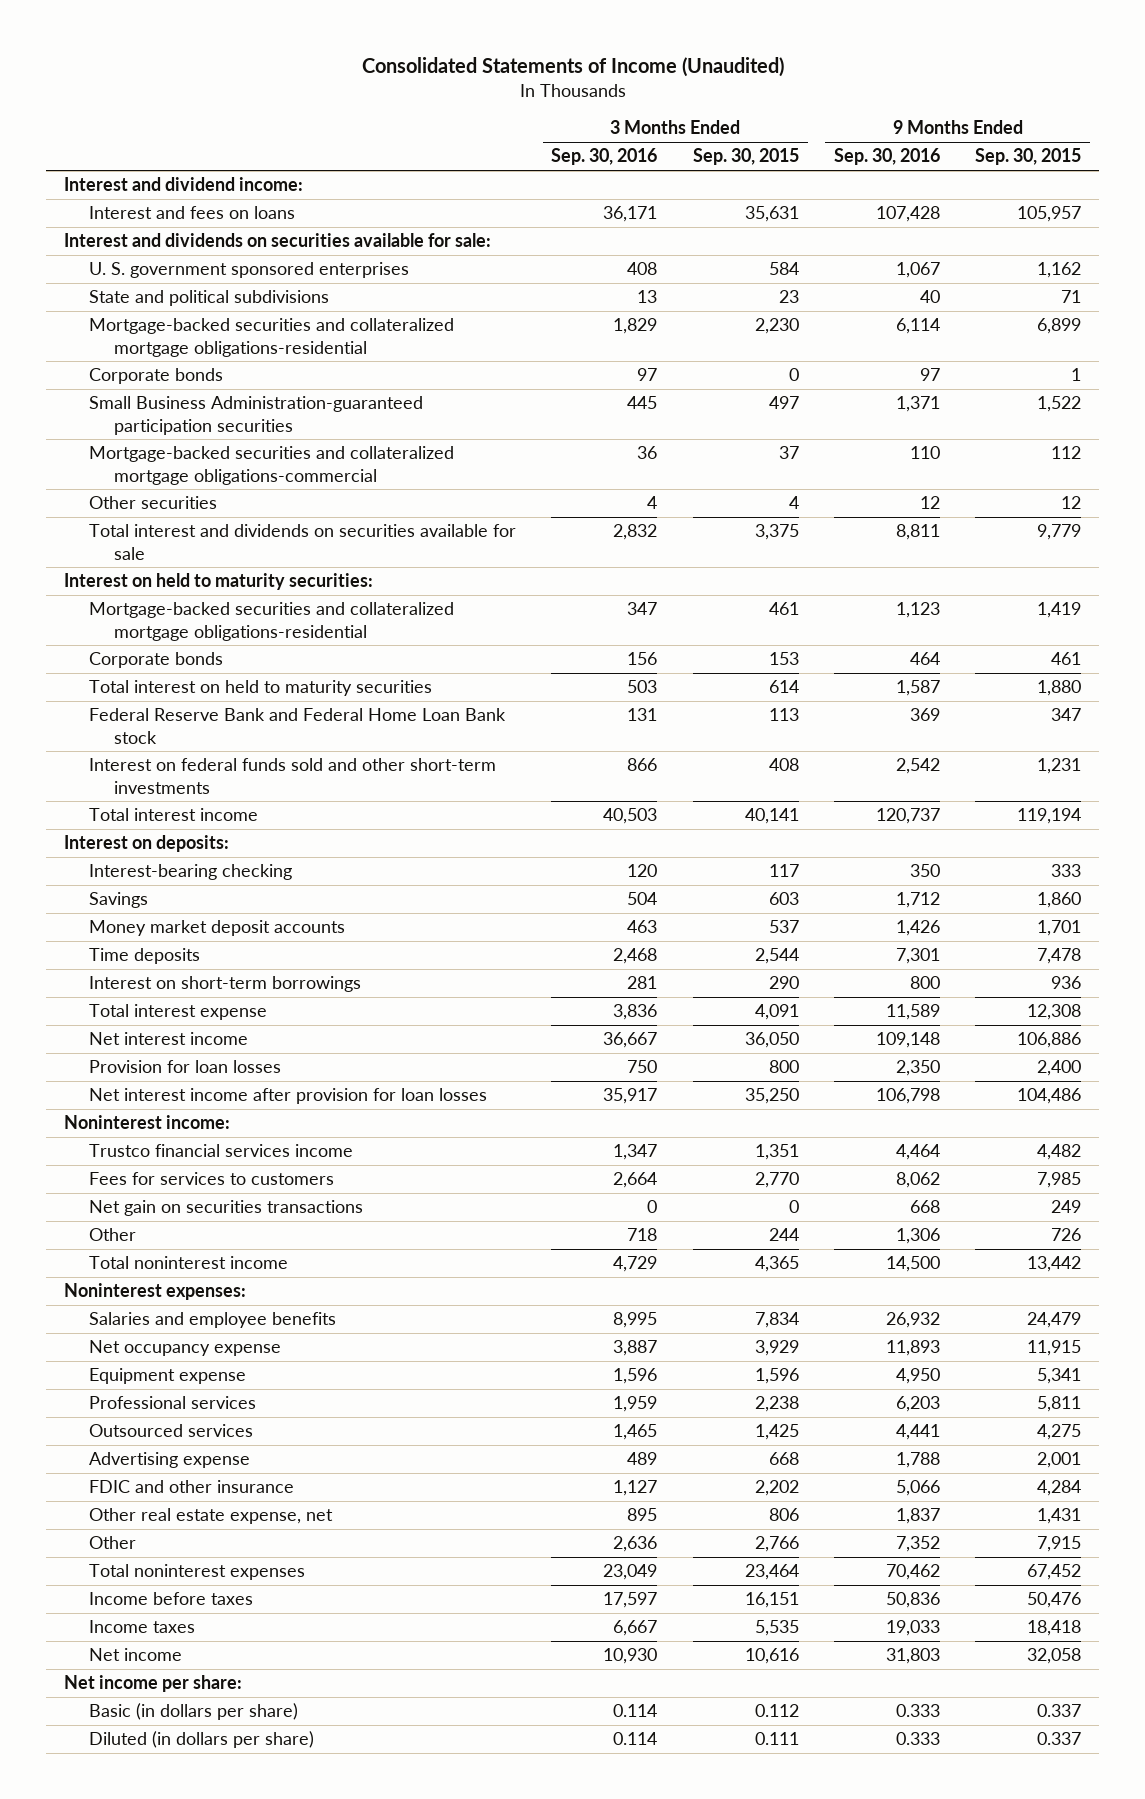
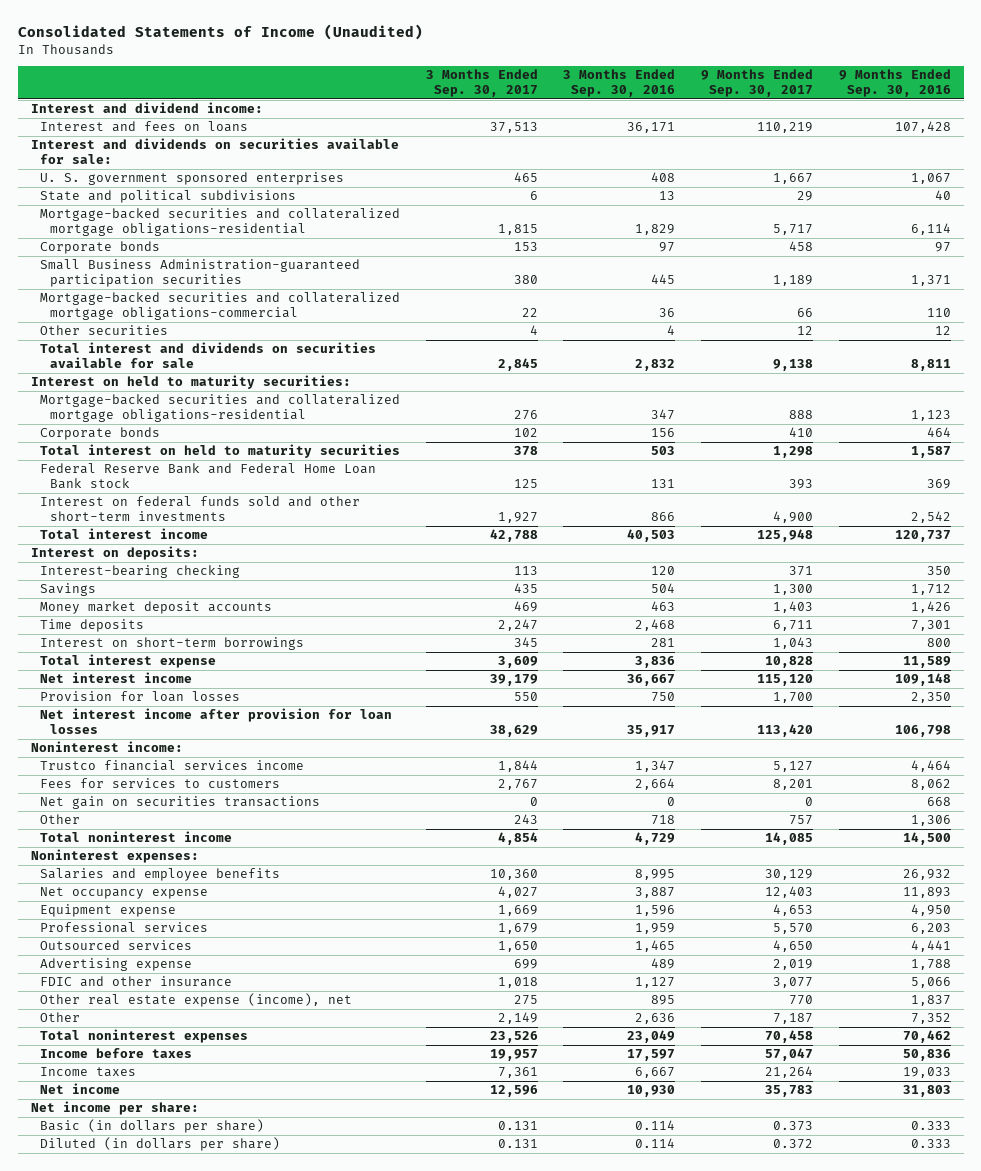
[692,148,799,166] Sep. 30, 2015 -> none
[975,148,1082,166] Sep. 30, 2015 -> none
none -> [425,69,538,98] 3 Months Ended Sep. 30, 2017
none -> [701,69,814,98] 9 Months Ended Sep. 30, 2017
[89,1508,334,1525] Other real estate expense, net -> [40,993,353,1008] Other real estate expense (income), net

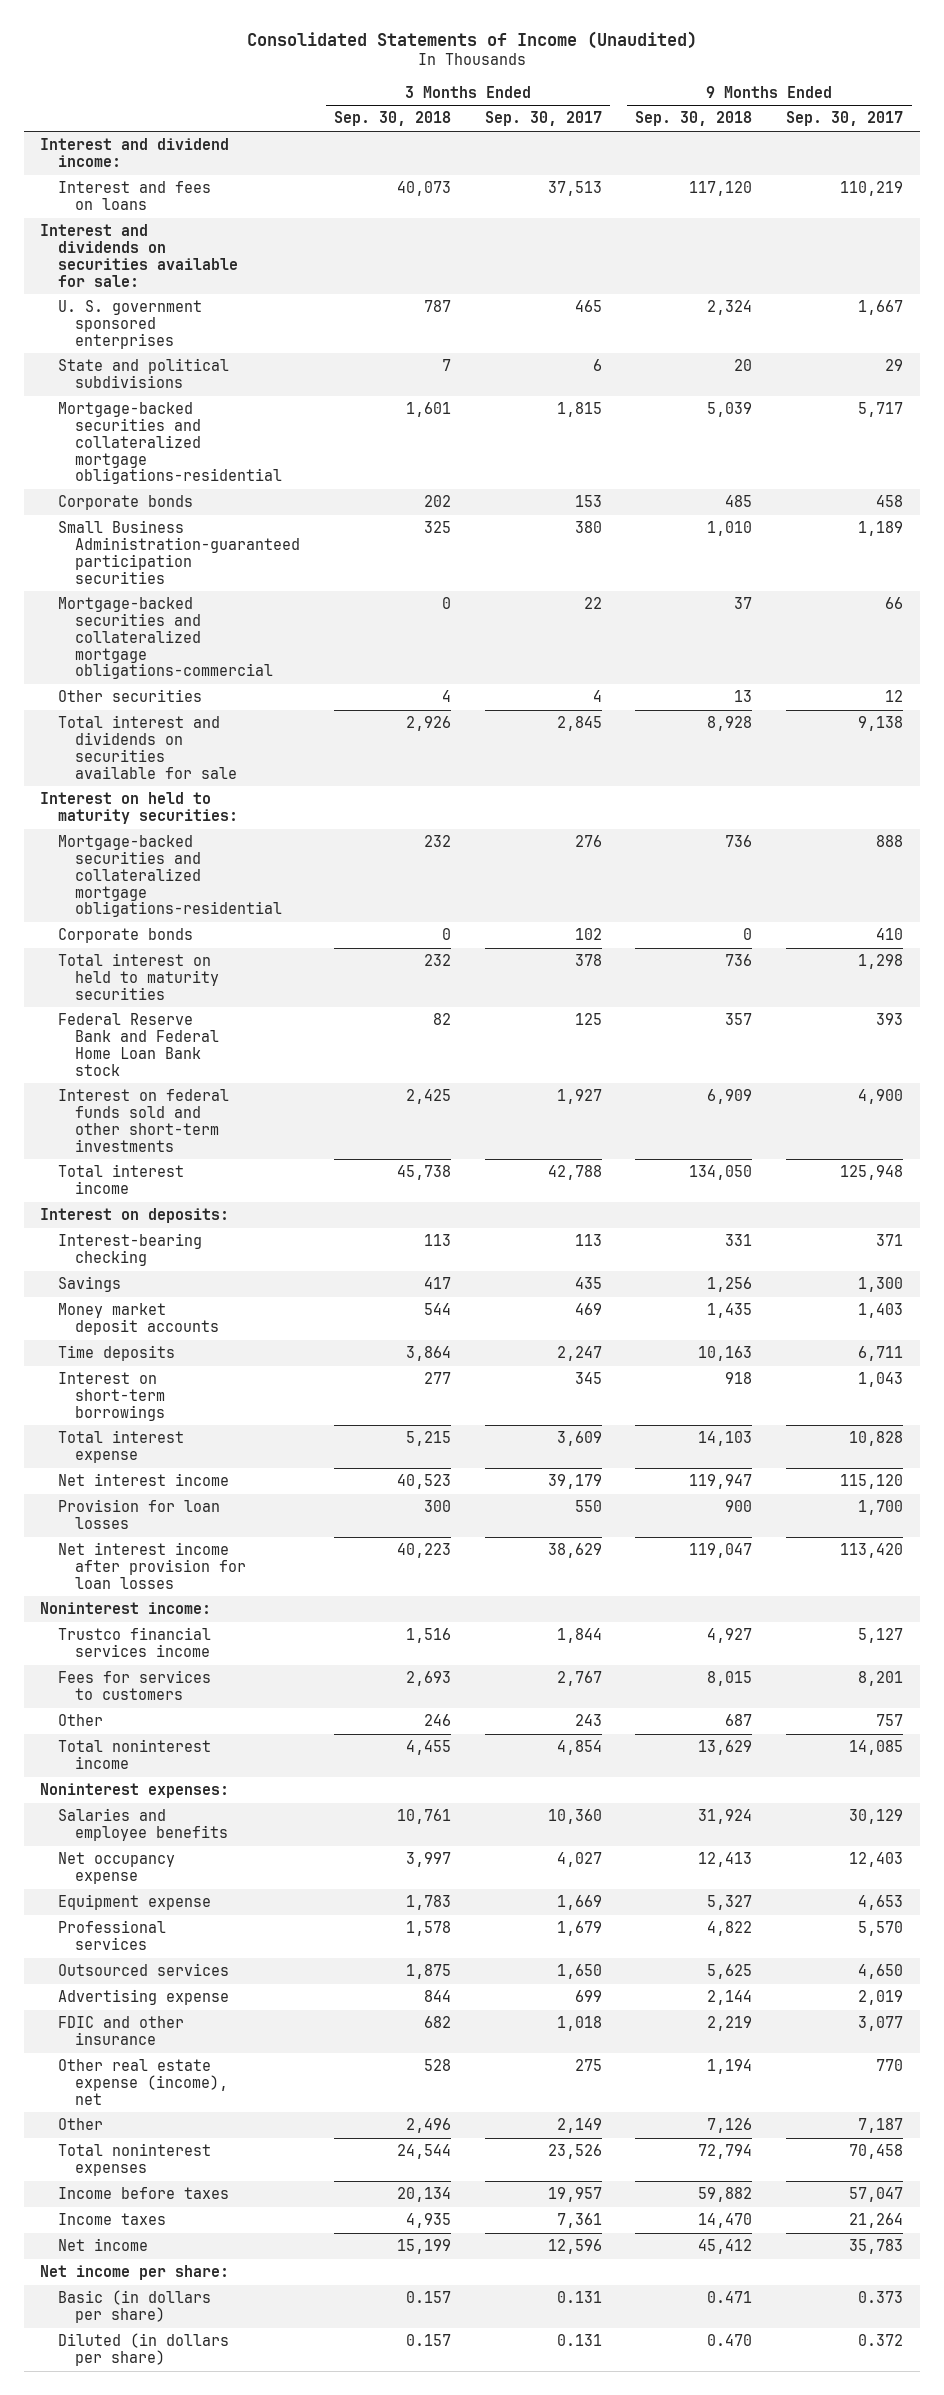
[563,69,676,98] 3 Months Ended Sep. 30, 2016 -> none
[838,69,951,98] 9 Months Ended Sep. 30, 2016 -> none
none -> [333,111,451,127] Sep. 30, 2018
none -> [635,111,753,127] Sep. 30, 2018
[40,796,321,810] Net gain on securities transactions -> none

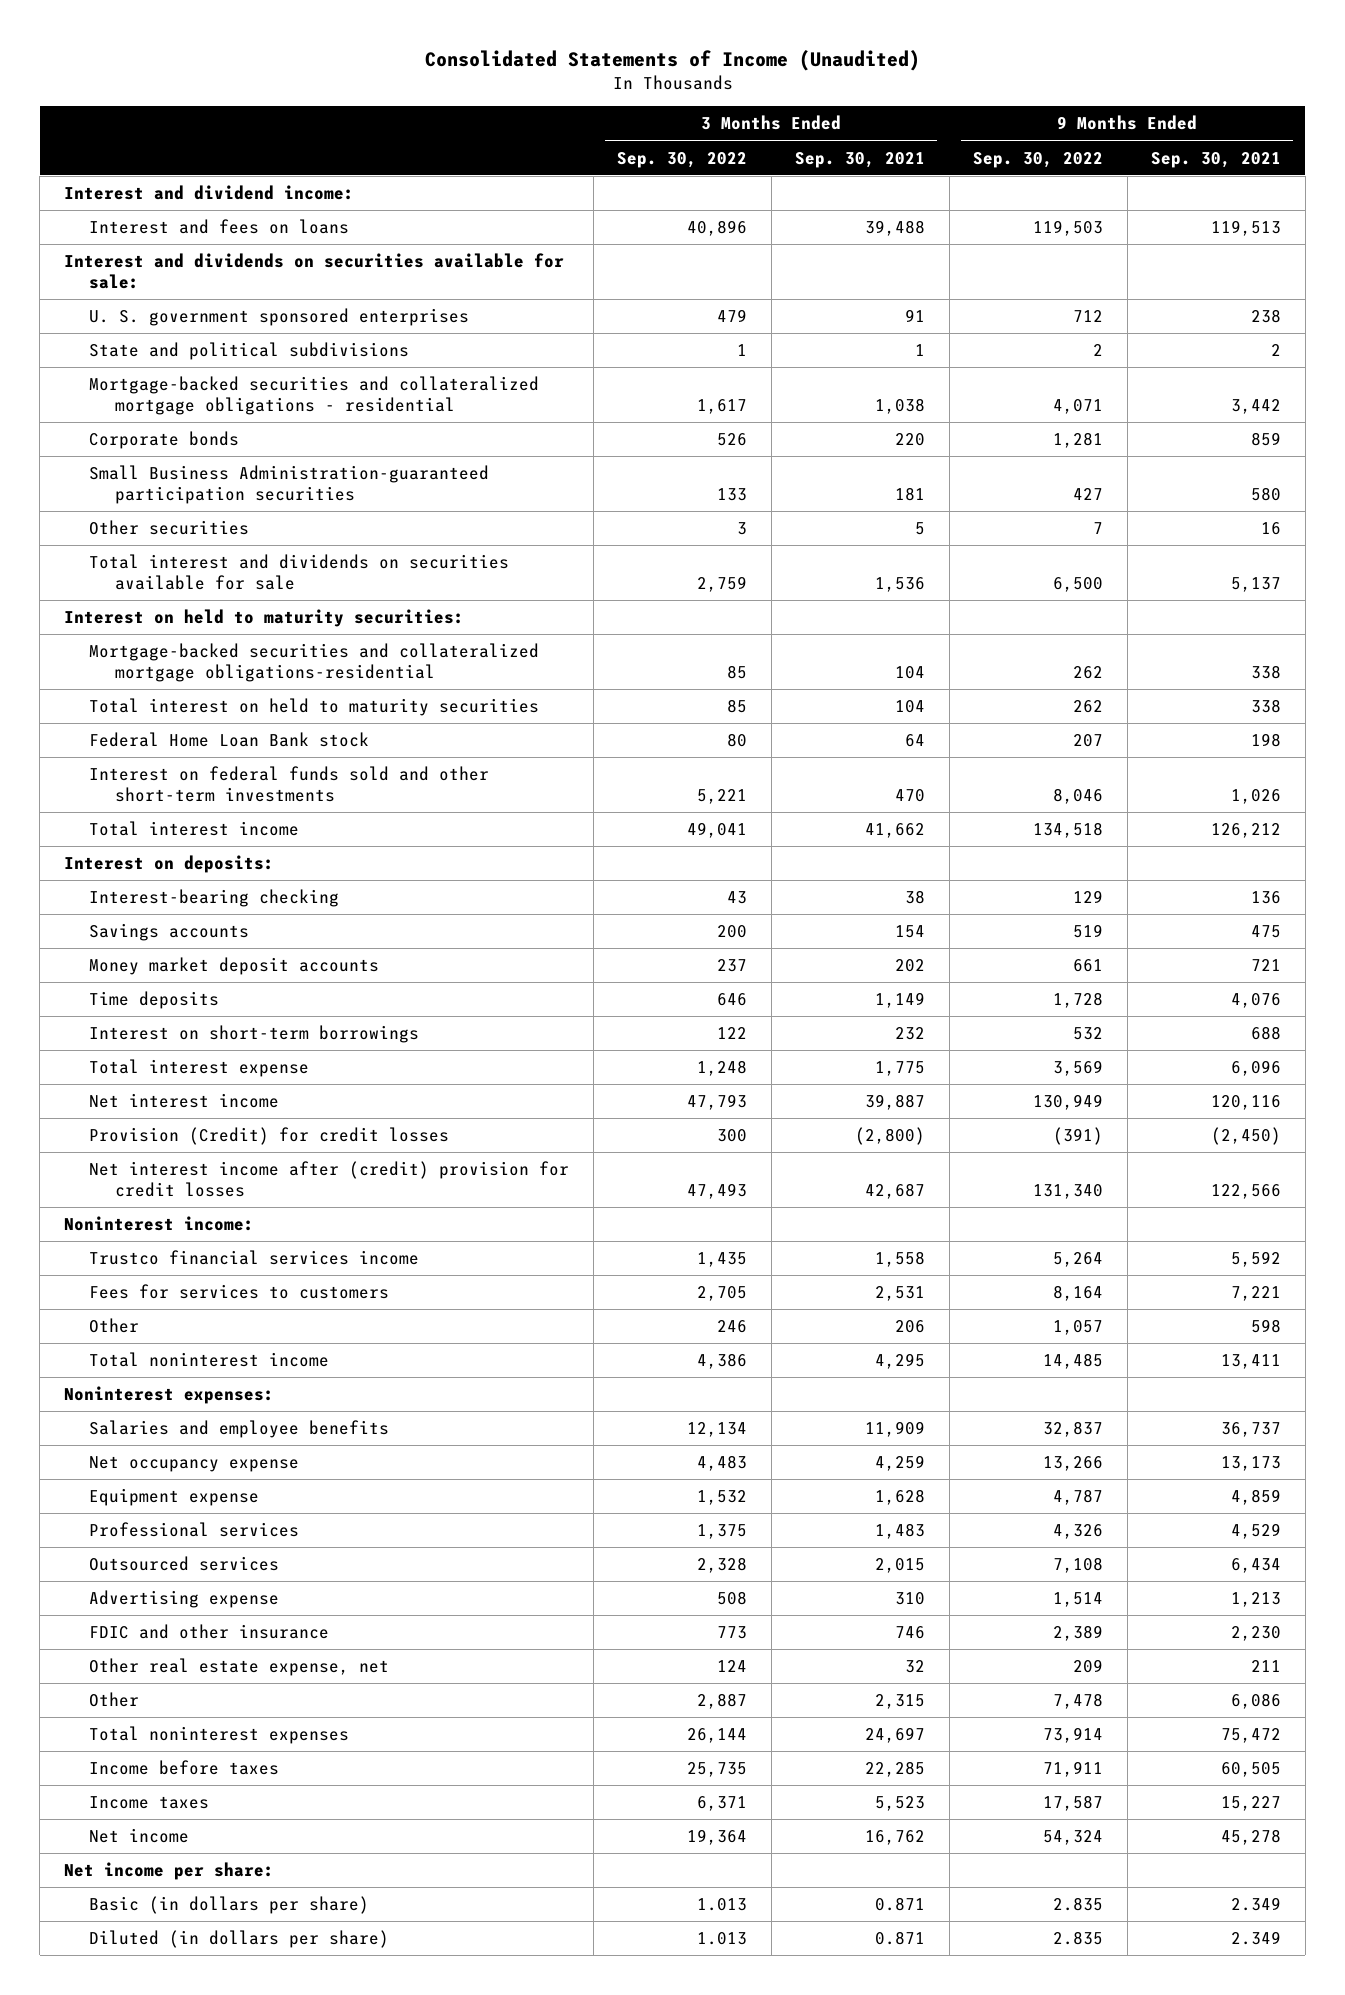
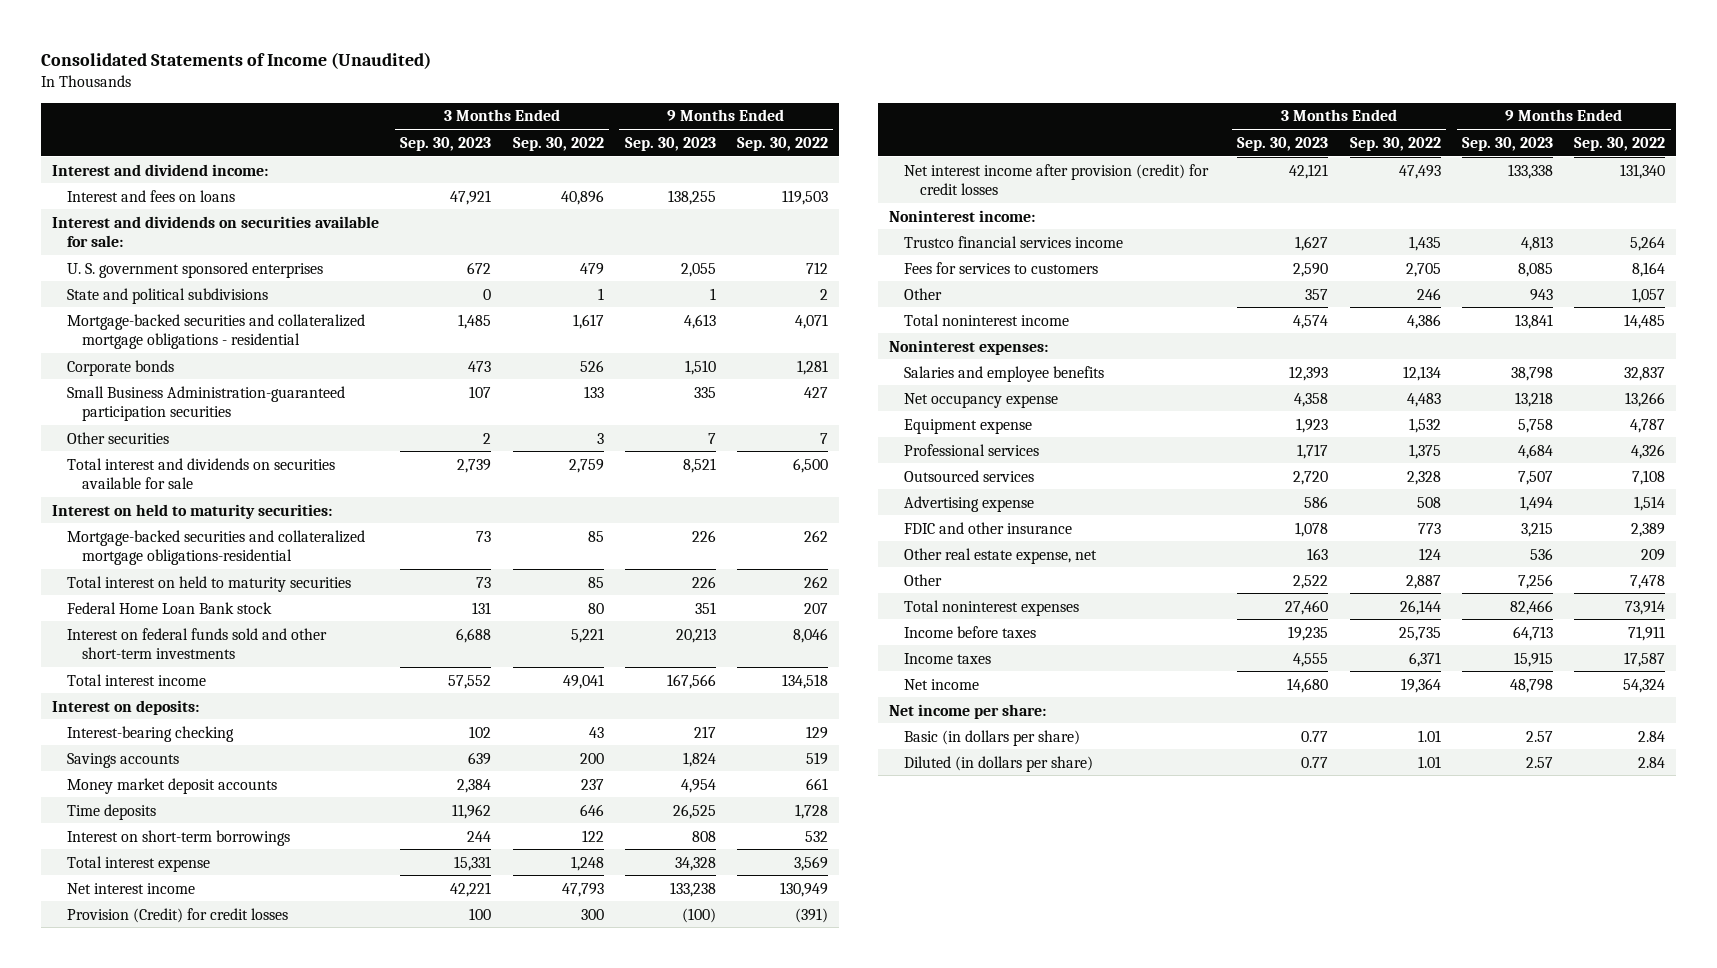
[795,151,926,168] Sep. 30, 2021 -> none
[1151,151,1282,168] Sep. 30, 2021 -> none
none -> [400,136,492,151] Sep. 30, 2023
none -> [624,136,716,151] Sep. 30, 2023
[89,1161,570,1198] Net interest income after (credit) provision for credit losses -> [904,163,1210,196] Net interest income after provision (credit) for credit losses
[697,1898,748,1912] 1.013 -> [1417,729,1441,742] 1.01
[1053,1897,1104,1912] 2.835 -> [1638,730,1666,742] 2.84
[697,1932,748,1946] 1.013 -> [1417,755,1441,768] 1.01
[1053,1931,1104,1946] 2.835 -> [1638,756,1666,768] 2.84

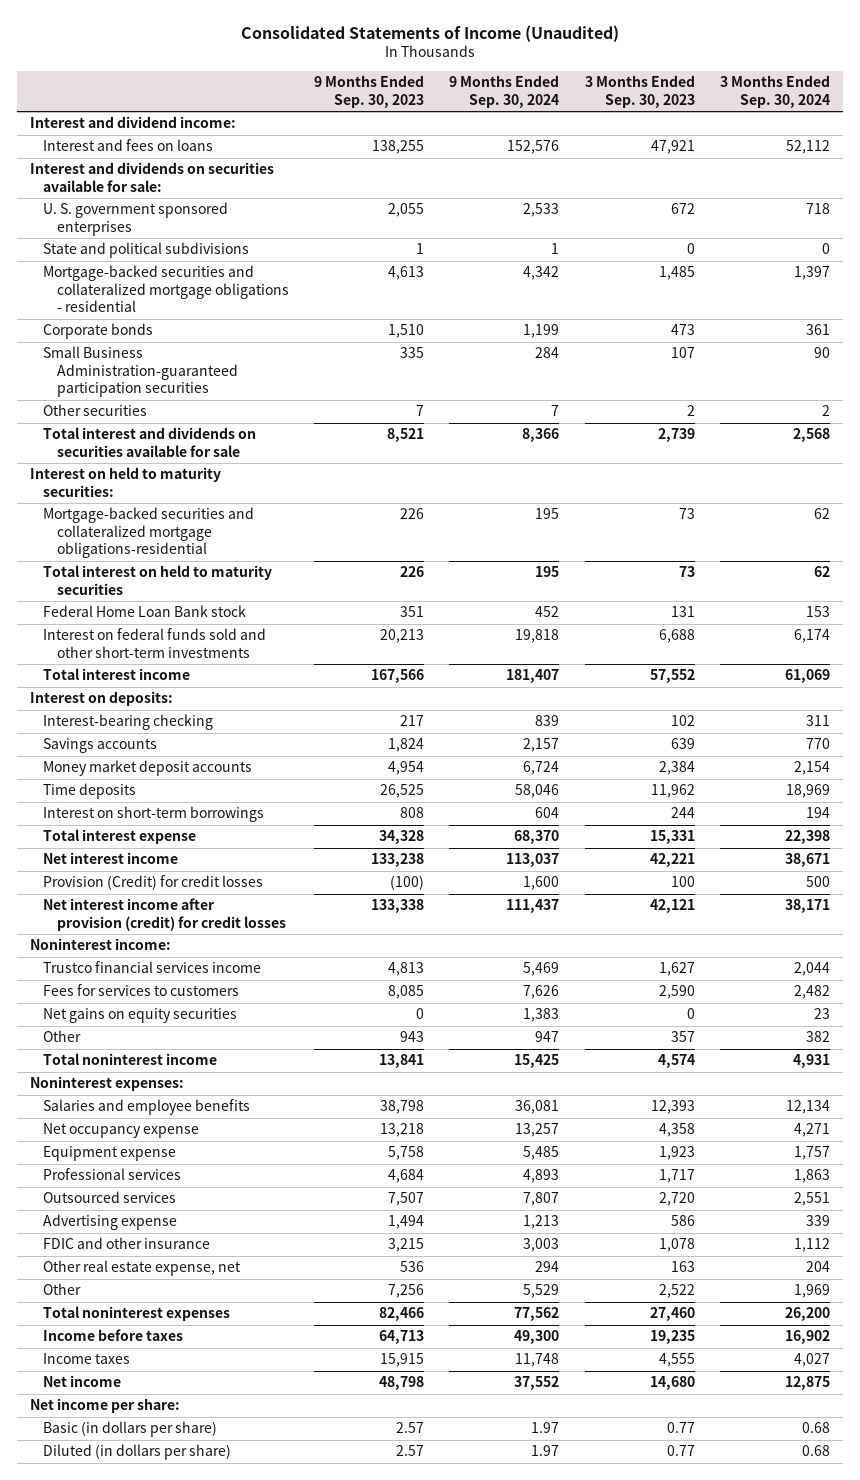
[512,136,604,151] Sep. 30, 2022 -> none
[737,136,829,151] Sep. 30, 2022 -> none
none -> [449,75,560,108] 9 Months Ended Sep. 30, 2024
none -> [720,75,831,108] 3 Months Ended Sep. 30, 2024
none -> [43,1008,238,1024] Net gains on equity securities

